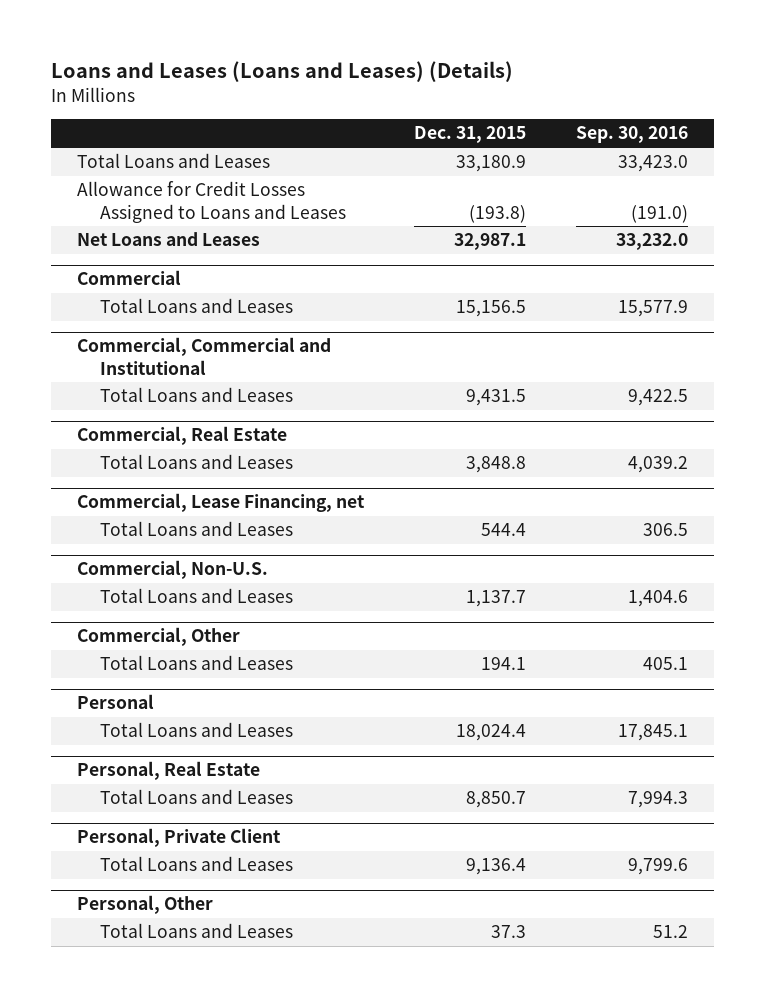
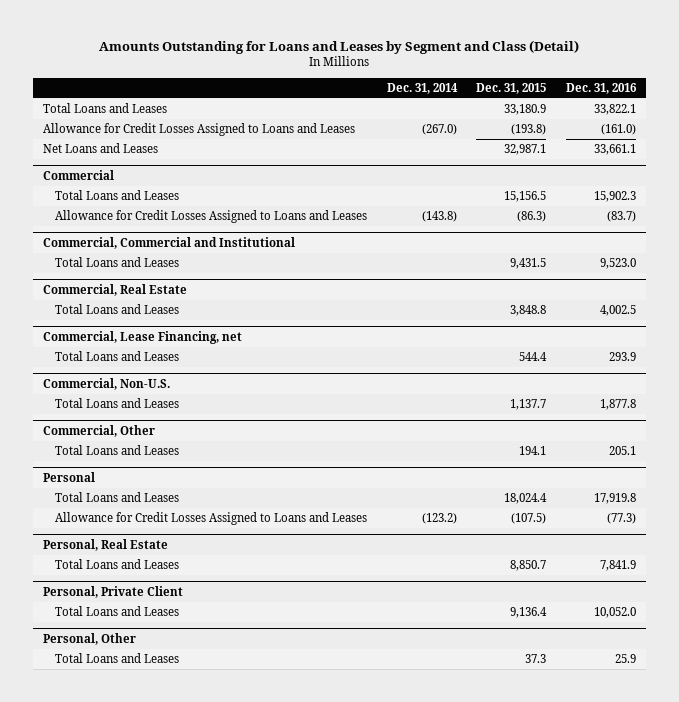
[51,61,514,83] Loans and Leases (Loans and Leases) (Details) -> [99,39,580,54] Amounts Outstanding for Loans and Leases by Segment and Class (Detail)
[576,126,689,144] Sep. 30, 2016 -> none
none -> [386,82,458,94] Dec. 31, 2014
none -> [565,82,637,94] Dec. 31, 2016
none -> [55,210,368,224] Allowance for Credit Losses Assigned to Loans and Leases
none -> [55,512,368,526] Allowance for Credit Losses Assigned to Loans and Leases

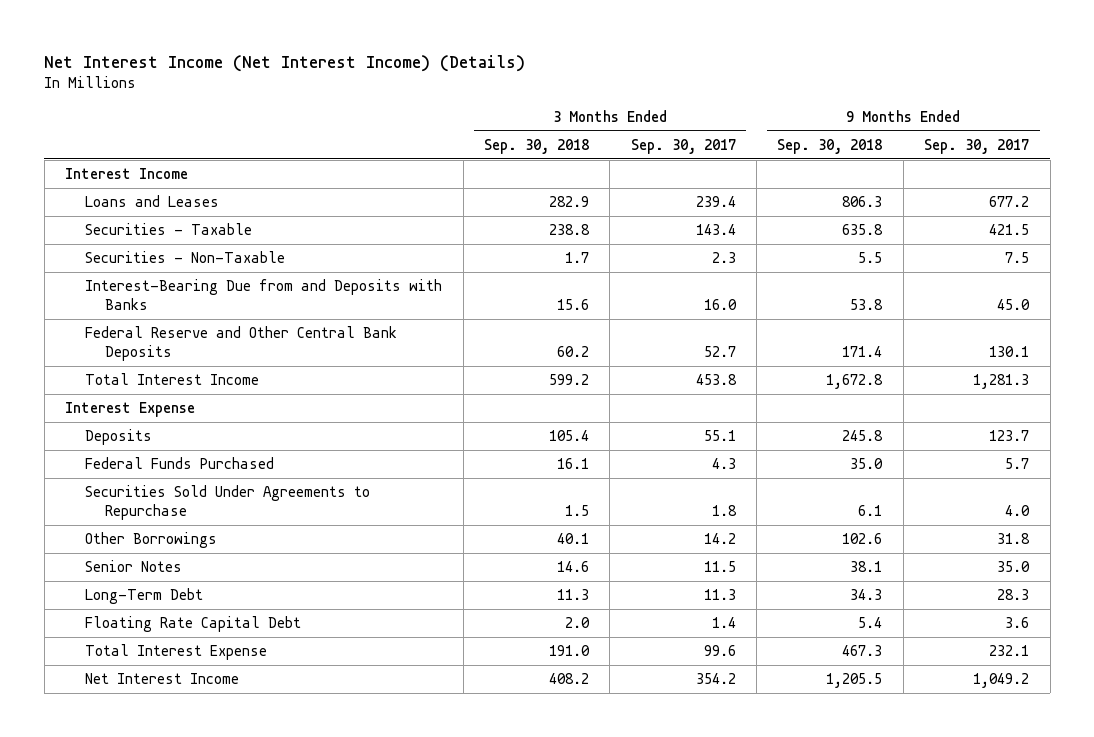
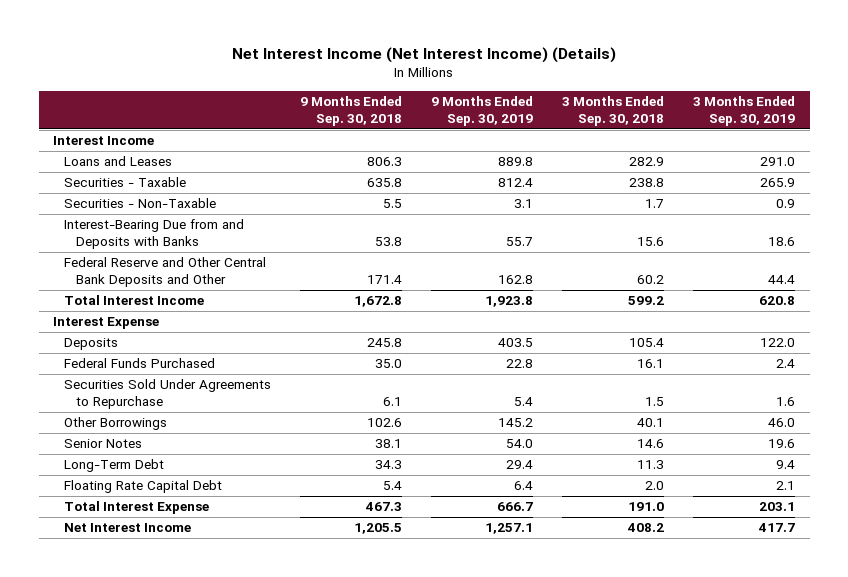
[630,139,736,155] Sep. 30, 2017 -> none
[924,139,1030,155] Sep. 30, 2017 -> none
none -> [431,95,534,126] 9 Months Ended Sep. 30, 2019
none -> [693,95,796,126] 3 Months Ended Sep. 30, 2019
[85,326,398,362] Federal Reserve and Other Central Bank Deposits -> [64,257,267,287] Federal Reserve and Other Central Bank Deposits and Other

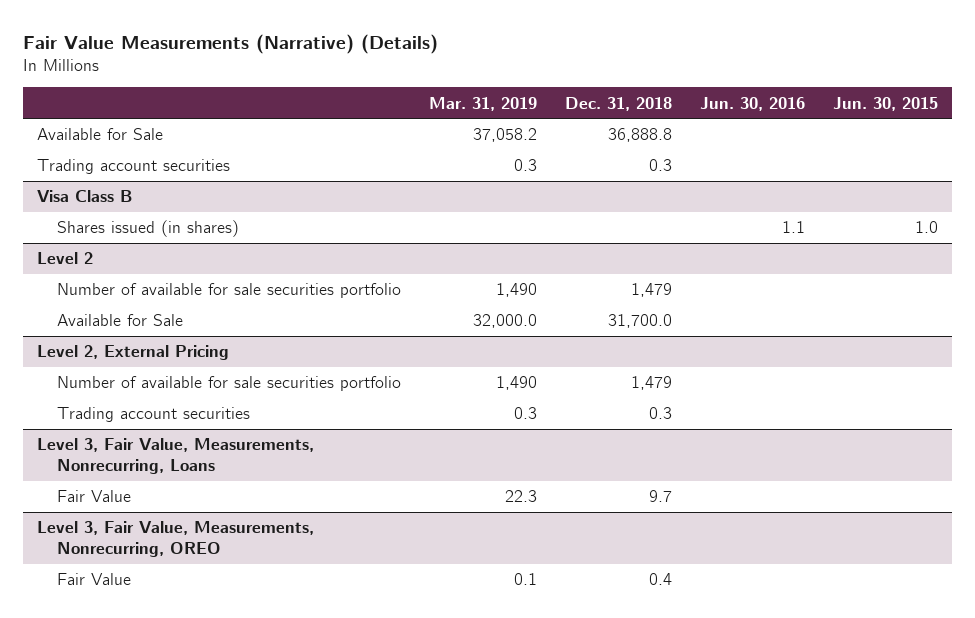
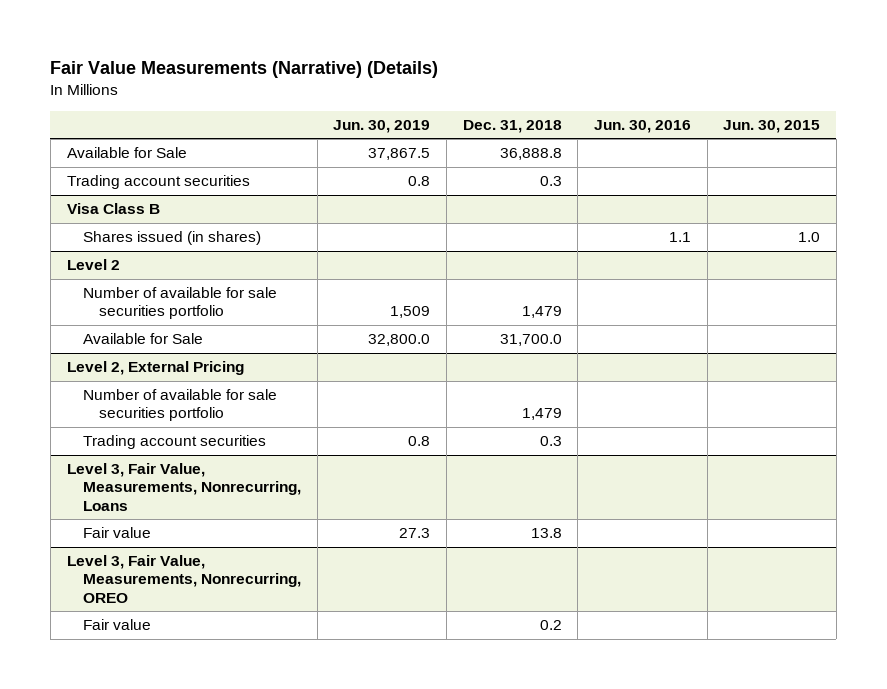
[429,96,538,111] Mar. 31, 2019 -> none
none -> [333,119,431,133] Jun. 30, 2019
[57,490,132,503] Fair Value -> [83,527,152,539] Fair value
[649,490,673,503] 9.7 -> [530,528,562,539] 13.8
[57,573,132,586] Fair Value -> [83,619,152,631] Fair value
[649,573,673,586] 0.4 -> [539,620,562,631] 0.2

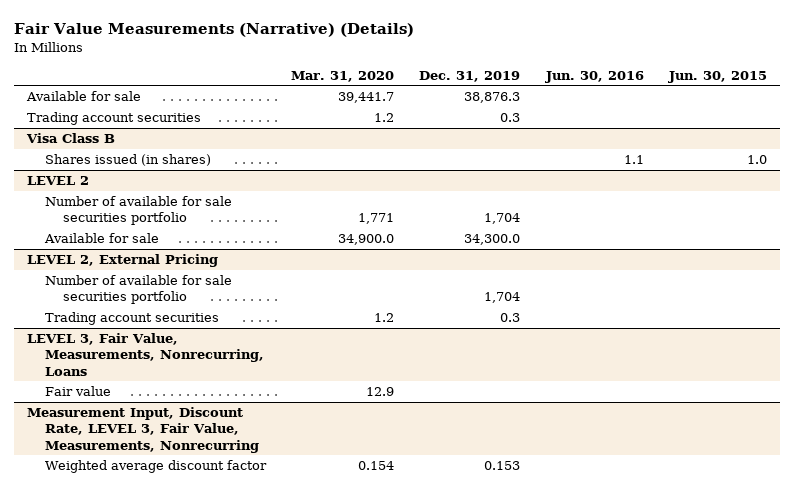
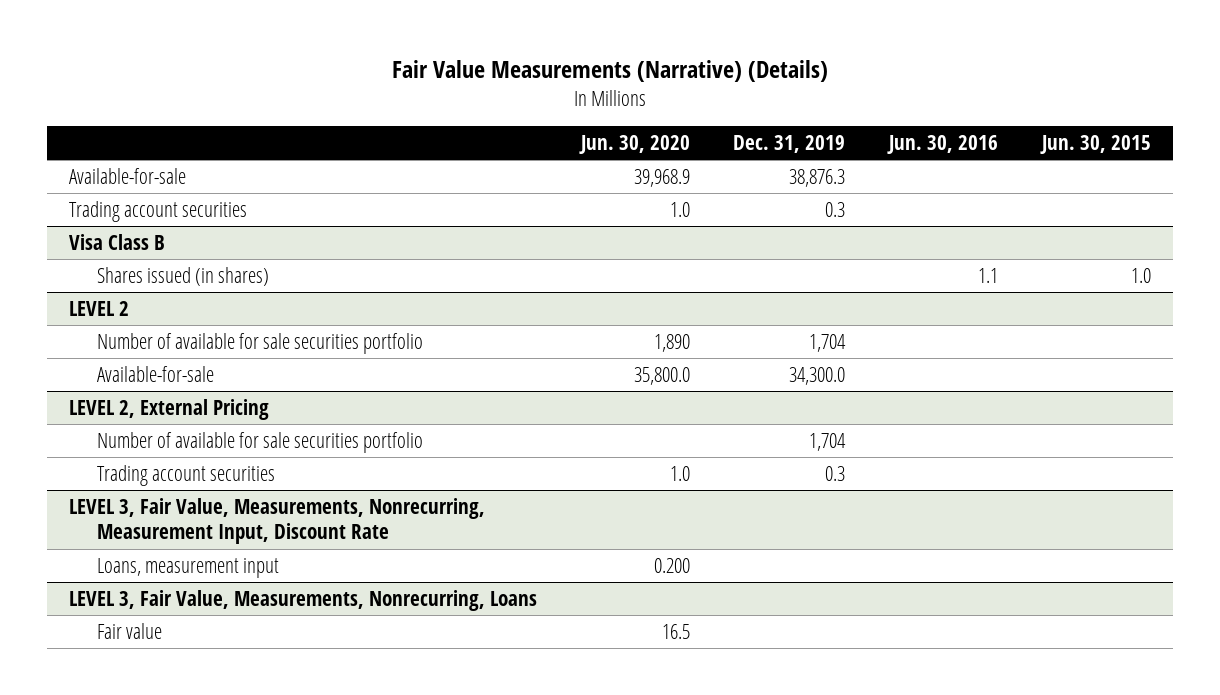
[291,70,395,82] Mar. 31, 2020 -> none
none -> [578,134,690,154] Jun. 30, 2020
[25,91,141,102] Available for sale -> [68,167,186,184] Available-for-sale
[43,233,159,244] Available for sale -> [97,365,215,382] Available-for-sale
none -> [68,497,485,545] LEVEL 3, Fair Value, Measurements, Nonrecurring, Measurement Input, Discount Rate
none -> [97,557,280,578] Loans, measurement input
[26,407,259,453] Measurement Input, Discount Rate, LEVEL 3, Fair Value, Measurements, Nonrecurring -> none
[44,460,267,474] Weighted average discount factor -> none

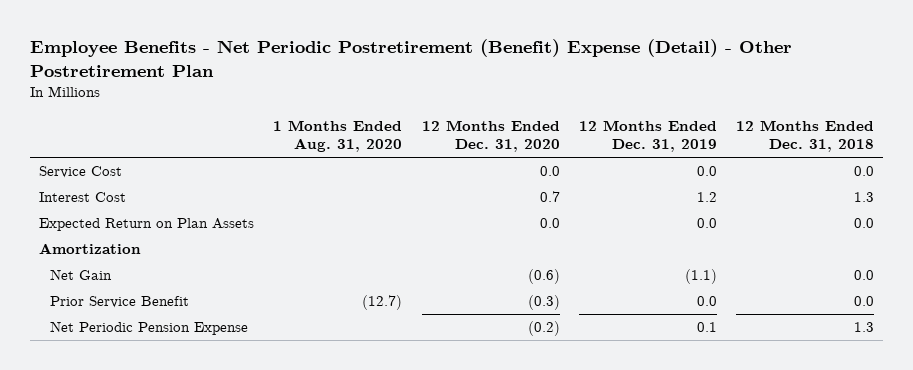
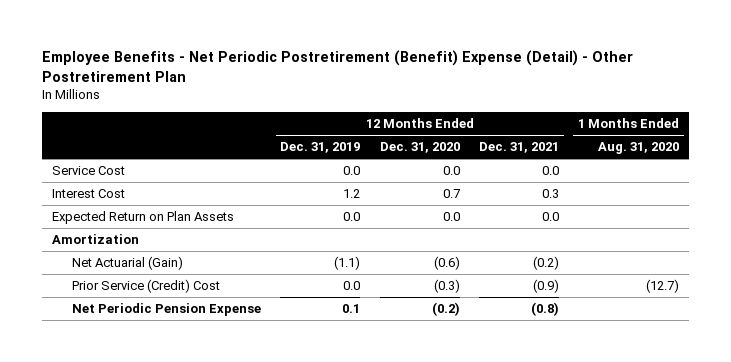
[735,119,874,153] 12 Months Ended Dec. 31, 2018 -> none
none -> [478,142,559,154] Dec. 31, 2021
[50,269,113,281] Net Gain -> [72,256,184,271] Net Actuarial (Gain)
[50,296,190,309] Prior Service Benefit -> [72,279,221,294] Prior Service (Credit) Cost

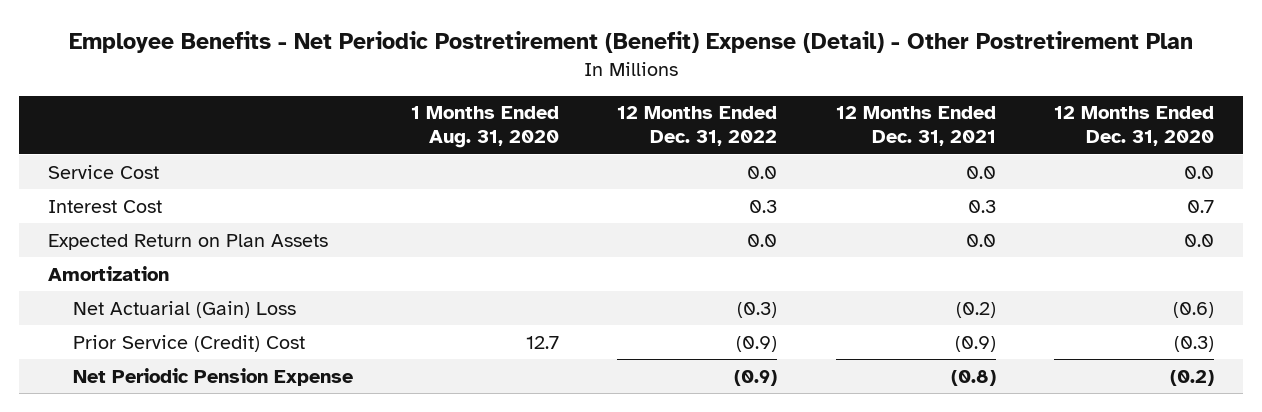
[280,142,361,154] Dec. 31, 2019 -> none
none -> [617,106,778,147] 12 Months Ended Dec. 31, 2022
[72,256,184,271] Net Actuarial (Gain) -> [72,300,296,318] Net Actuarial (Gain) Loss
[646,279,680,294] (12.7) -> [525,335,559,349] 12.7

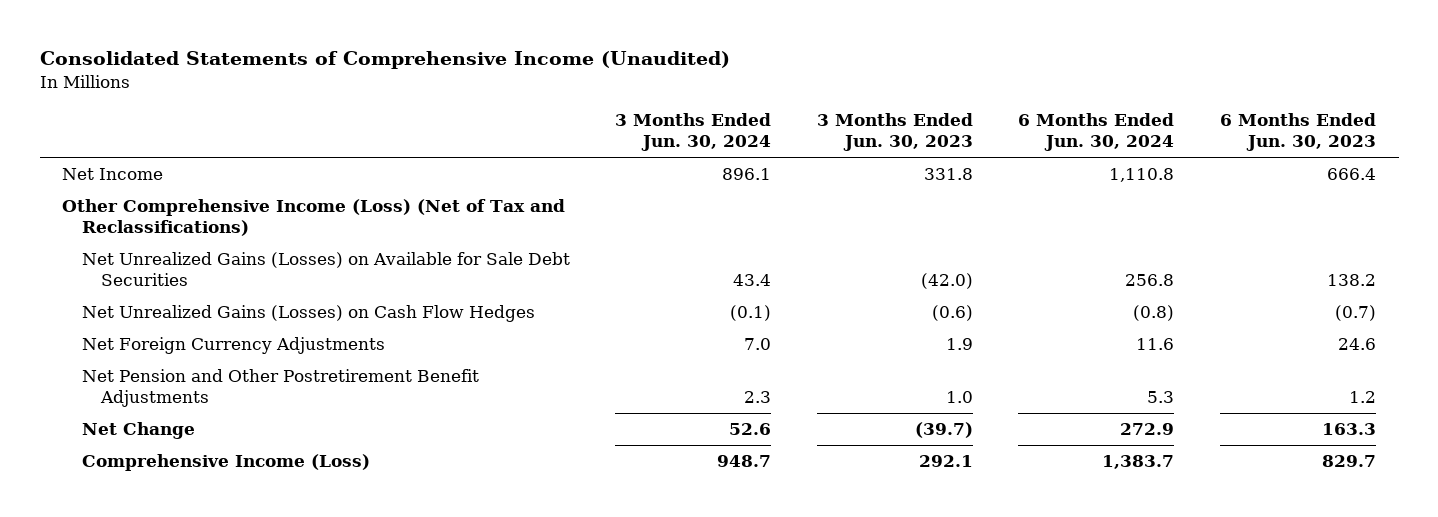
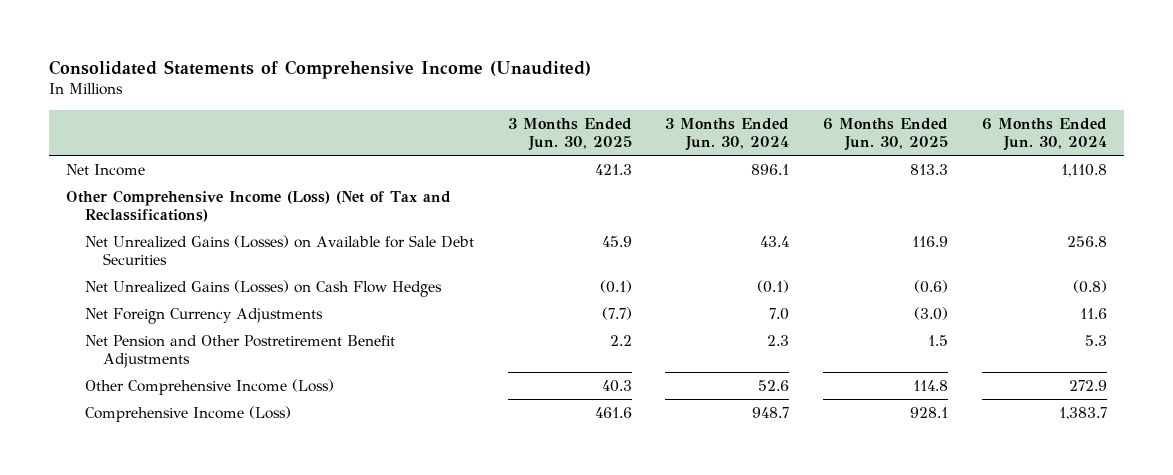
[816,113,973,152] 3 Months Ended Jun. 30, 2023 -> none
[1219,113,1376,152] 6 Months Ended Jun. 30, 2023 -> none
none -> [507,117,632,152] 3 Months Ended Jun. 30, 2025
none -> [823,117,949,152] 6 Months Ended Jun. 30, 2025
[81,422,195,440] Net Change -> [84,378,334,395] Other Comprehensive Income (Loss)

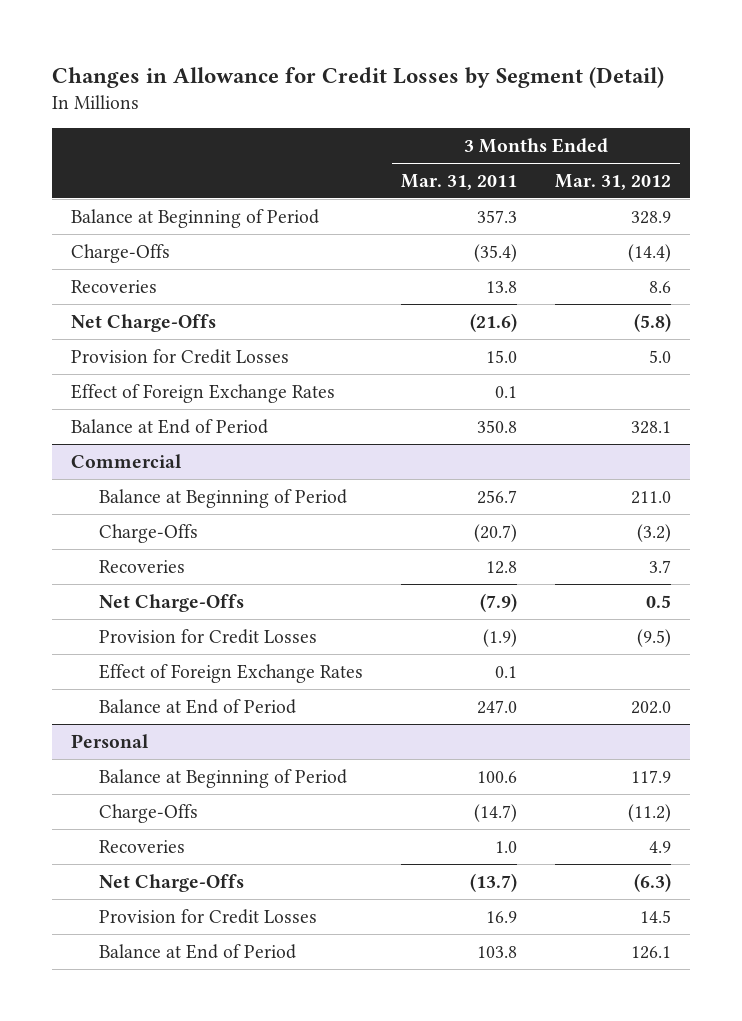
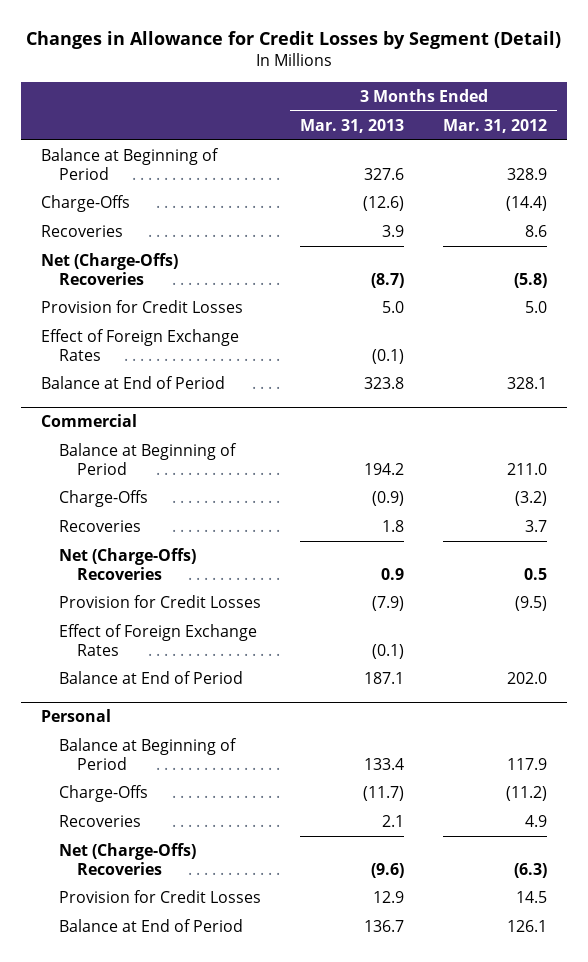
[401,173,518,190] Mar. 31, 2011 -> none
none -> [300,118,405,133] Mar. 31, 2013
[71,313,217,332] Net Charge-Offs -> [40,252,178,285] Net (Charge-Offs) Recoveries
[99,593,245,612] Net Charge-Offs -> [58,547,196,580] Net (Charge-Offs) Recoveries
[99,873,245,892] Net Charge-Offs -> [58,842,196,875] Net (Charge-Offs) Recoveries

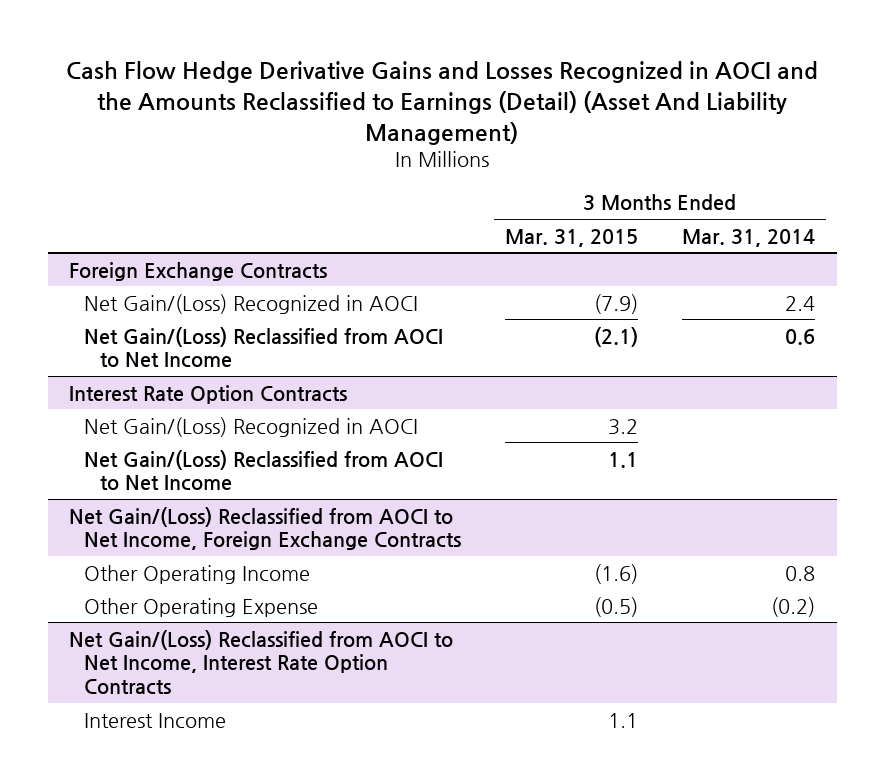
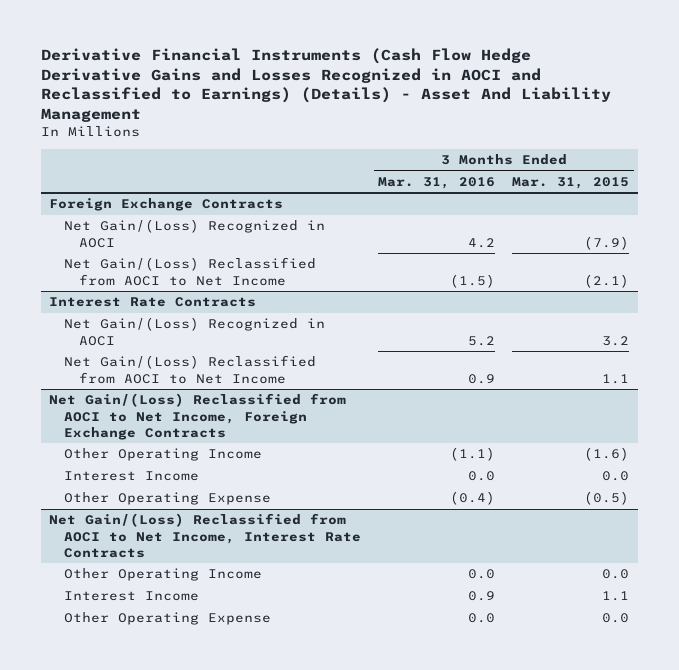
[66,61,819,145] Cash Flow Hedge Derivative Gains and Losses Recognized in AOCI and the Amounts Reclassified to Earnings (Detail) (Asset And Liability Management) -> [40,48,611,122] Derivative Financial Instruments (Cash Flow Hedge Derivative Gains and Losses Recognized in AOCI and Reclassified to Earnings) (Details) - Asset And Liability Management
[681,228,815,247] Mar. 31, 2014 -> none
none -> [378,176,496,189] Mar. 31, 2016
[69,384,348,404] Interest Rate Option Contracts -> [49,297,257,308] Interest Rate Contracts
none -> [64,471,200,482] Interest Income
[69,629,454,696] Net Gain/(Loss) Reclassified from AOCI to Net Income, Interest Rate Option Contracts -> [49,513,362,558] Net Gain/(Loss) Reclassified from AOCI to Net Income, Interest Rate Contracts
none -> [64,568,263,582] Other Operating Income
none -> [64,612,272,626] Other Operating Expense

